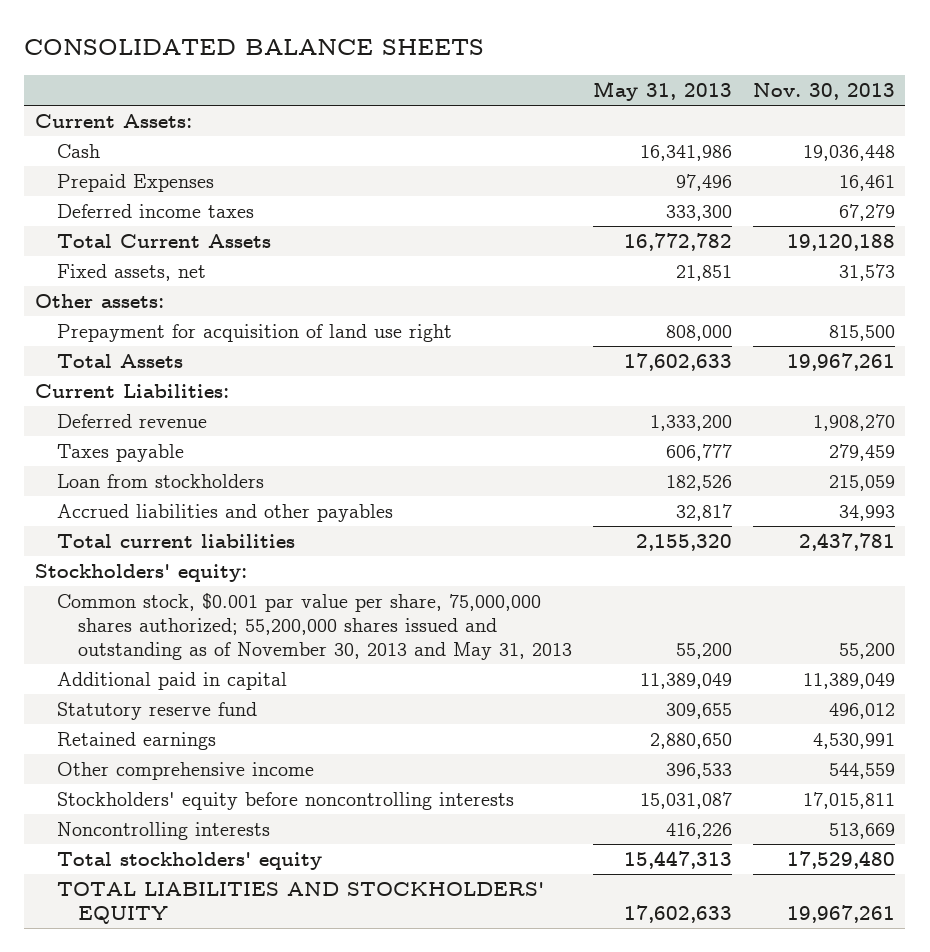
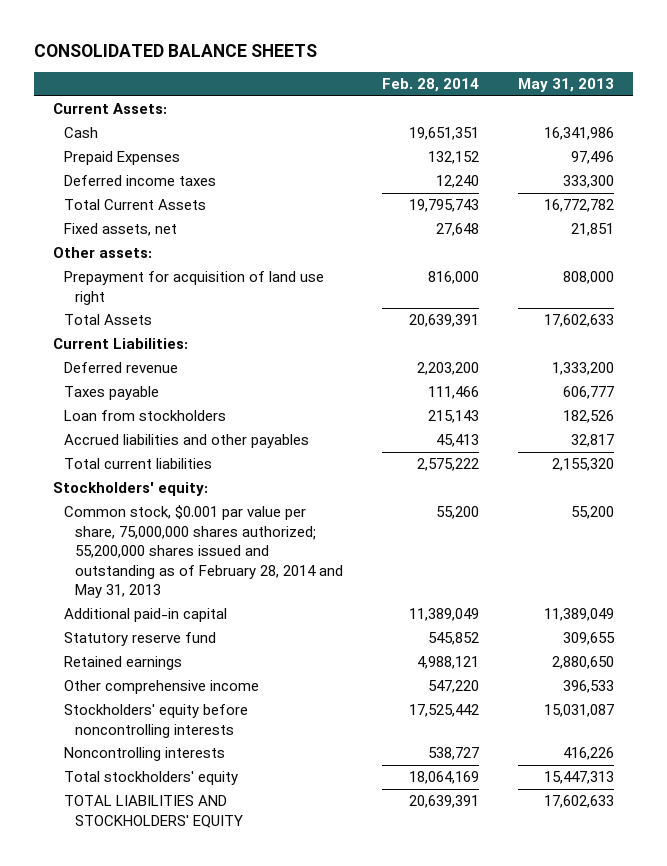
[753,82,896,100] Nov. 30, 2013 -> none
none -> [381,78,479,93] Feb. 28, 2014
[56,592,573,660] Common stock, $0.001 par value per share, 75,000,000 shares authorized; 55,200,000 shares issued and outstanding as of November 30, 2013 and May 31, 2013 -> [63,505,343,599] Common stock, $0.001 par value per share, 75,000,000 shares authorized; 55,200,000 shares issued and outstanding as of February 28, 2014 and May 31, 2013
[56,671,287,690] Additional paid in capital -> [63,608,227,623] Additional paid-in capital

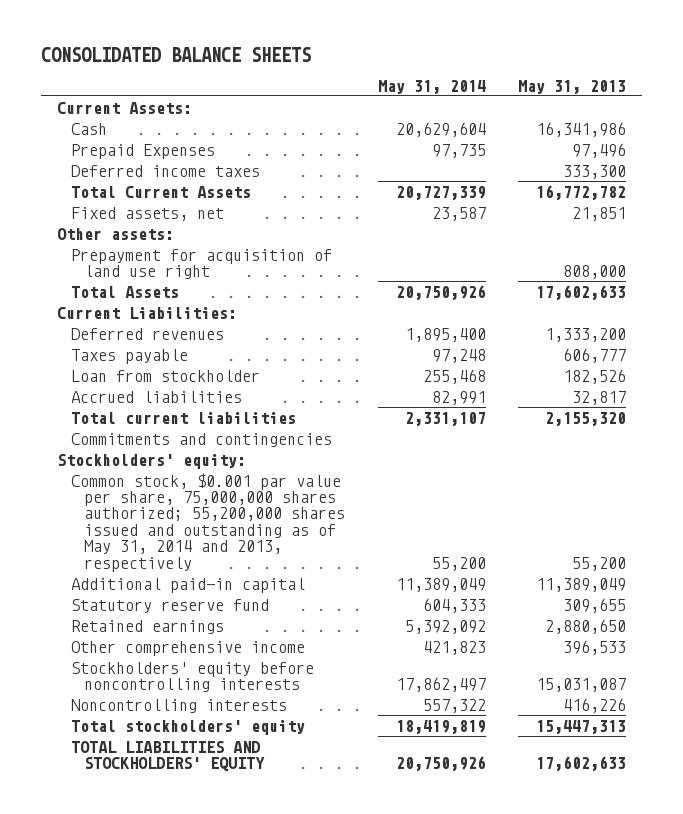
[381,78,479,93] Feb. 28, 2014 -> none
none -> [377,79,486,94] May 31, 2014
[63,362,178,374] Deferred revenue -> [70,327,224,340] Deferred revenues
[63,410,226,422] Loan from stockholders -> [70,369,260,382] Loan from stockholder
[63,434,309,449] Accrued liabilities and other payables -> [70,390,242,403] Accrued liabilities
none -> [70,432,332,447] Commitments and contingencies
[63,505,343,599] Common stock, $0.001 par value per share, 75,000,000 shares authorized; 55,200,000 shares issued and outstanding as of February 28, 2014 and May 31, 2013 -> [70,472,346,572] Common stock, $0.001 par value per share, 75,000,000 shares authorized; 55,200,000 shares issued and outstanding as of May 31, 2014 and 2013, respectively

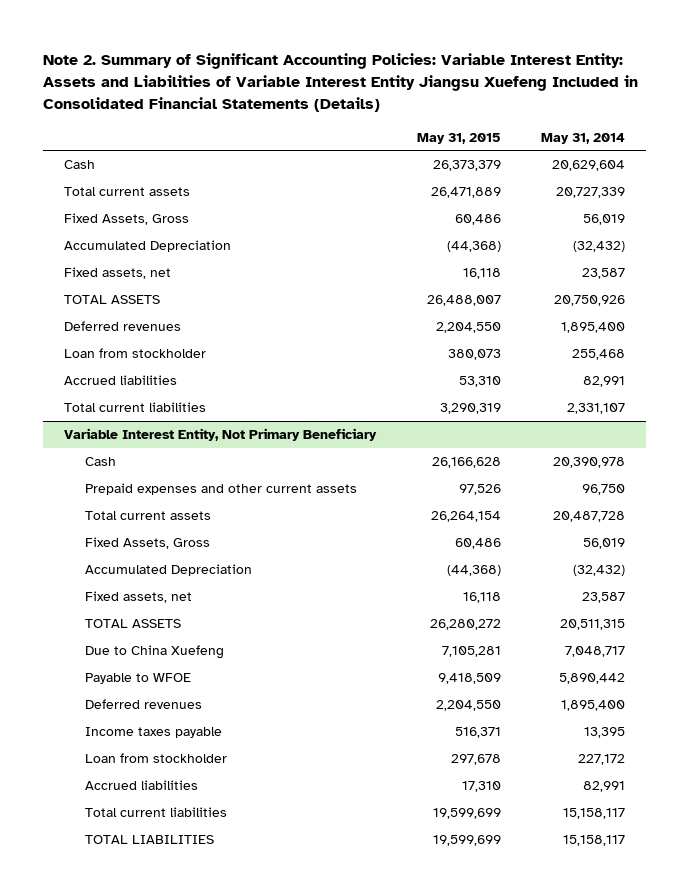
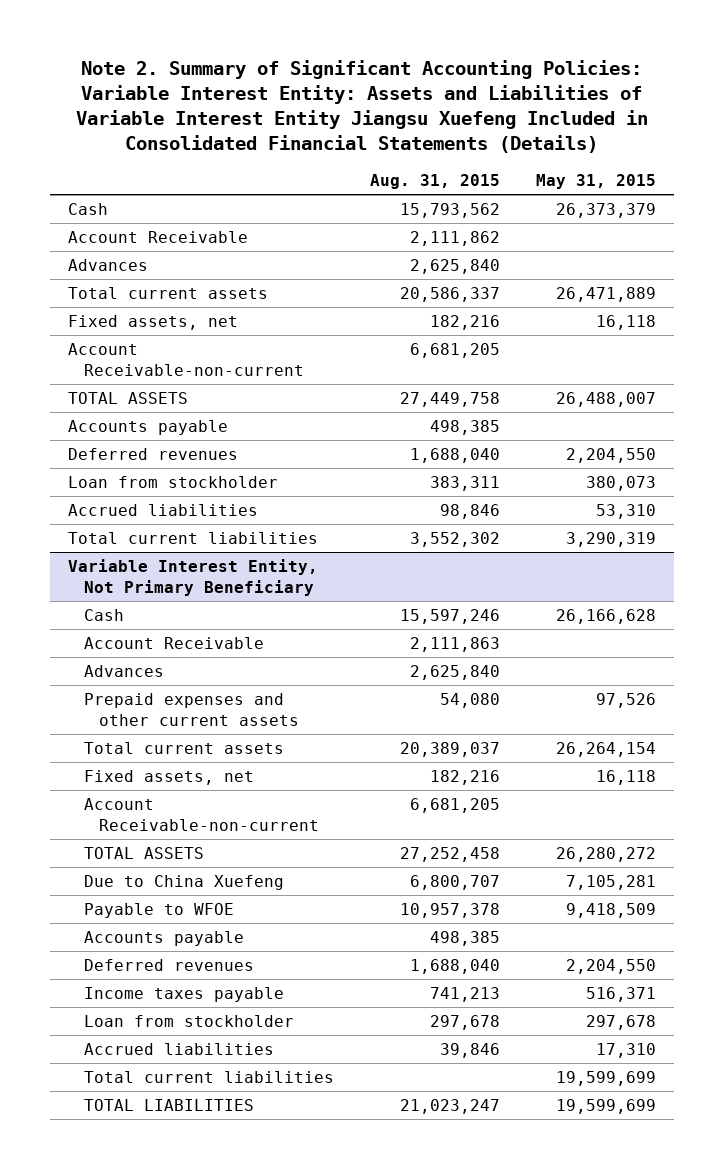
[541,132,626,144] May 31, 2014 -> none
none -> [369,173,500,189] Aug. 31, 2015
none -> [67,230,248,243] Account Receivable
none -> [67,258,148,271] Advances
[63,213,189,226] Fixed Assets, Gross -> none
[63,240,231,253] Accumulated Depreciation -> none
none -> [67,342,304,376] Account Receivable-non-current
none -> [67,419,228,435] Accounts payable
none -> [83,636,264,649] Account Receivable
none -> [83,664,164,677] Advances
[84,537,210,550] Fixed Assets, Gross -> none
[84,564,252,577] Accumulated Depreciation -> none
none -> [83,797,320,831] Account Receivable-non-current
none -> [83,930,244,946] Accounts payable

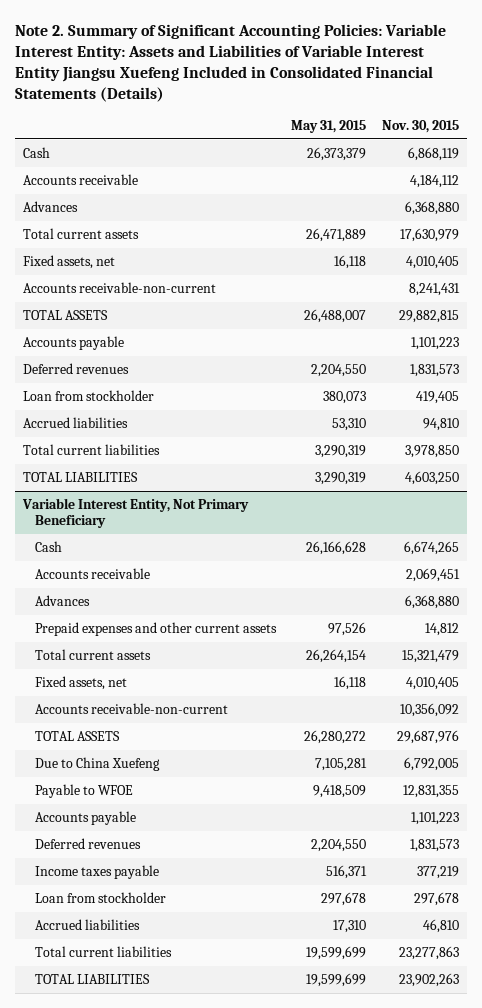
[369,173,500,189] Aug. 31, 2015 -> none
none -> [382,119,460,133] Nov. 30, 2015
[67,230,248,243] Account Receivable -> [23,173,139,185] Accounts receivable
[67,342,304,376] Account Receivable-non-current -> [23,281,217,293] Accounts receivable-non-current
none -> [23,471,139,482] TOTAL LIABILITIES
[83,636,264,649] Account Receivable -> [34,567,150,579] Accounts receivable
[83,797,320,831] Account Receivable-non-current -> [34,702,228,714] Accounts receivable-non-current

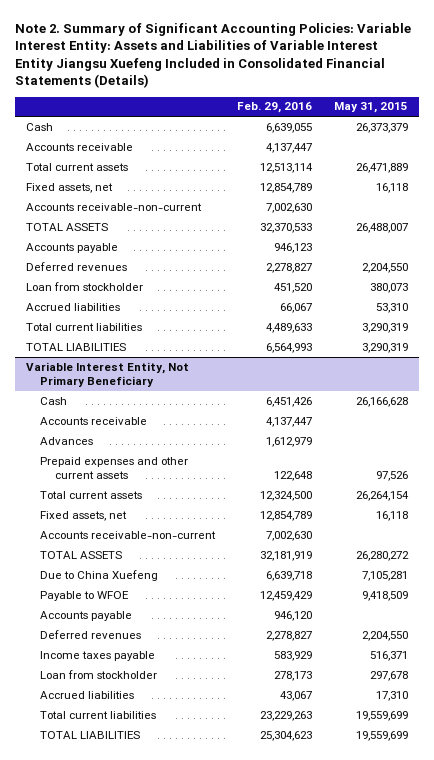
[382,119,460,133] Nov. 30, 2015 -> none
none -> [236,102,312,114] Feb. 29, 2016
[23,200,79,212] Advances -> none
[306,945,367,960] 19,599,699 -> [355,710,408,721] 19,559,699
[306,972,367,987] 19,599,699 -> [355,730,408,741] 19,559,699

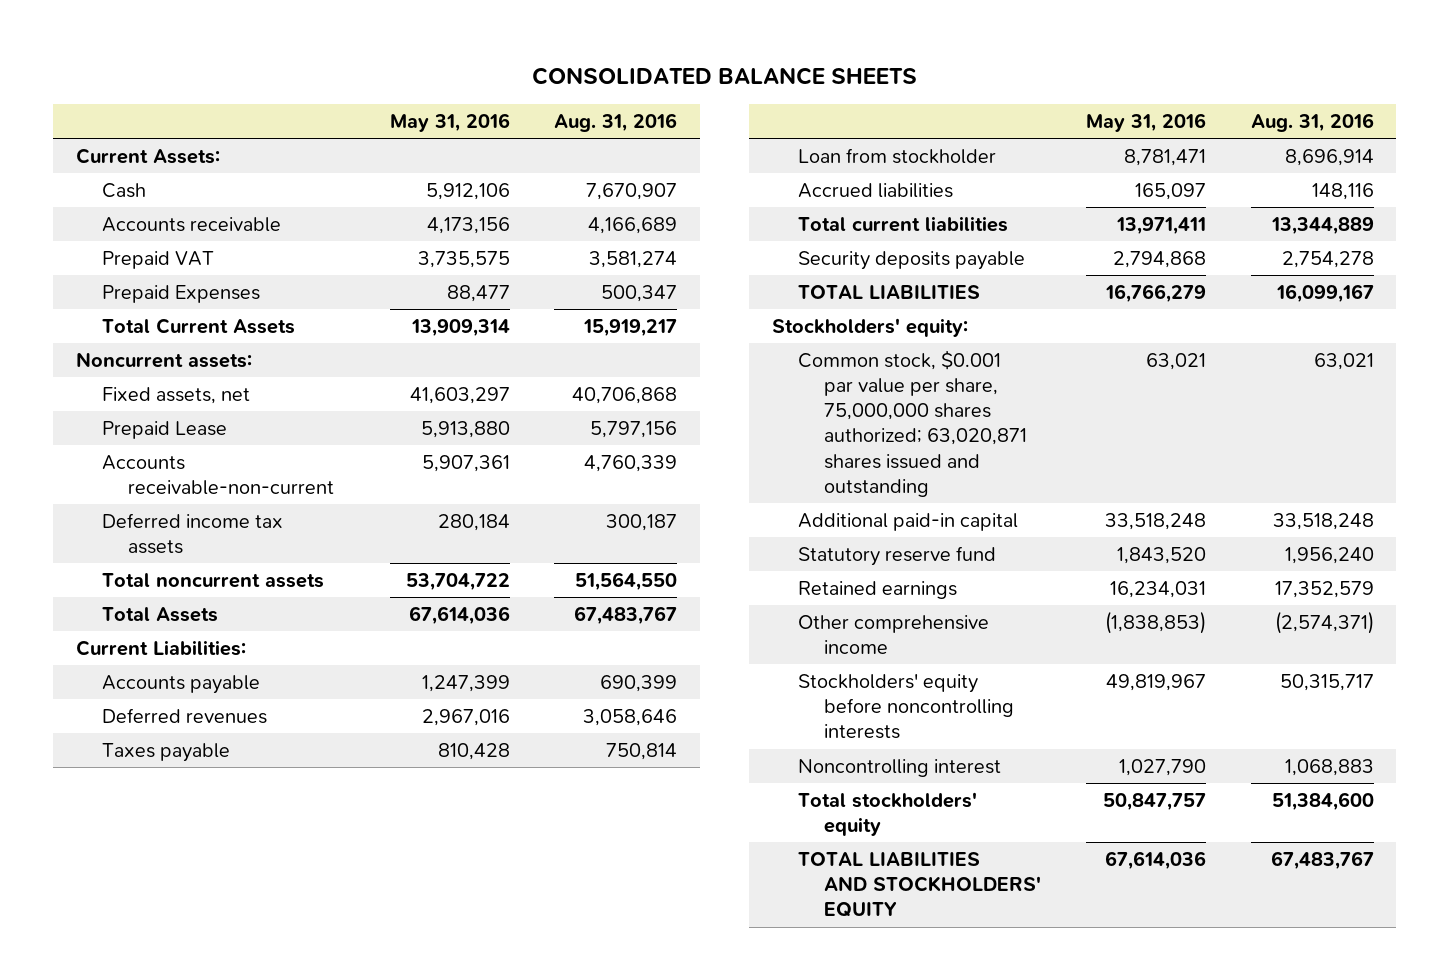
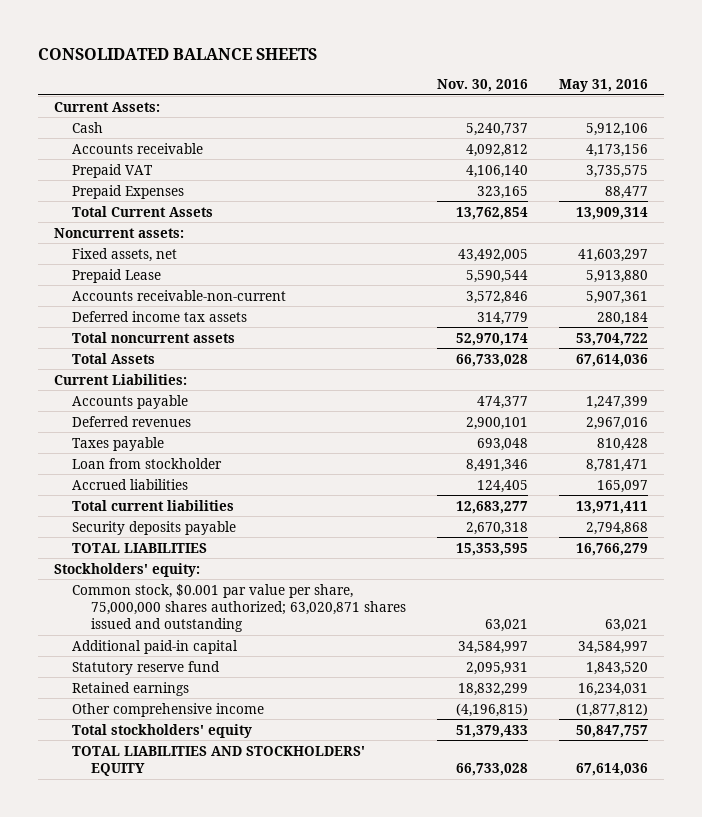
[554,113,678,133] Aug. 31, 2016 -> none
none -> [436,78,528,92] Nov. 30, 2016
[1104,512,1206,530] 33,518,248 -> [578,640,649,654] 34,584,997
[797,673,1015,740] Stockholders' equity before noncontrolling interests -> none
[797,758,1001,777] Noncontrolling interest -> none
[1104,610,1206,634] (1,838,853) -> [576,702,649,717] (1,877,812)

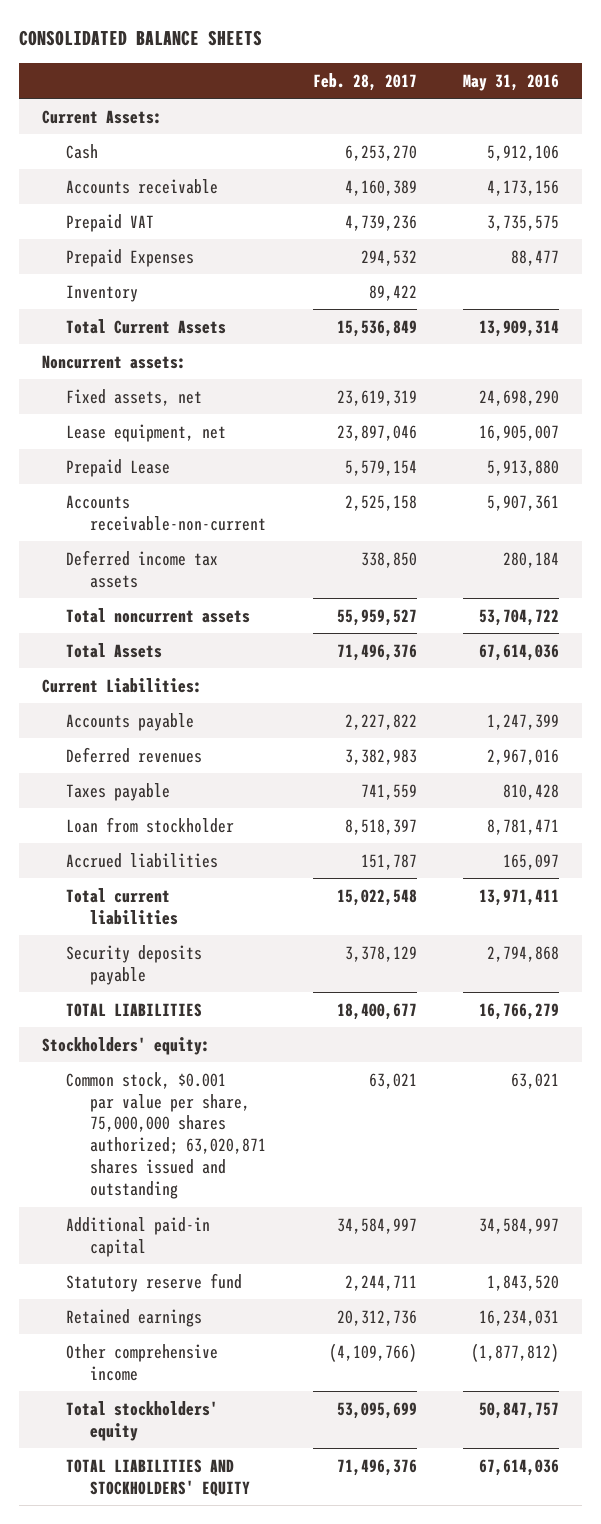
[436,78,528,92] Nov. 30, 2016 -> none
none -> [312,72,417,91] Feb. 28, 2017
none -> [66,284,139,302] Inventory
[578,248,649,262] 41,603,297 -> [479,389,560,406] 24,698,290
none -> [66,423,227,442] Lease equipment, net

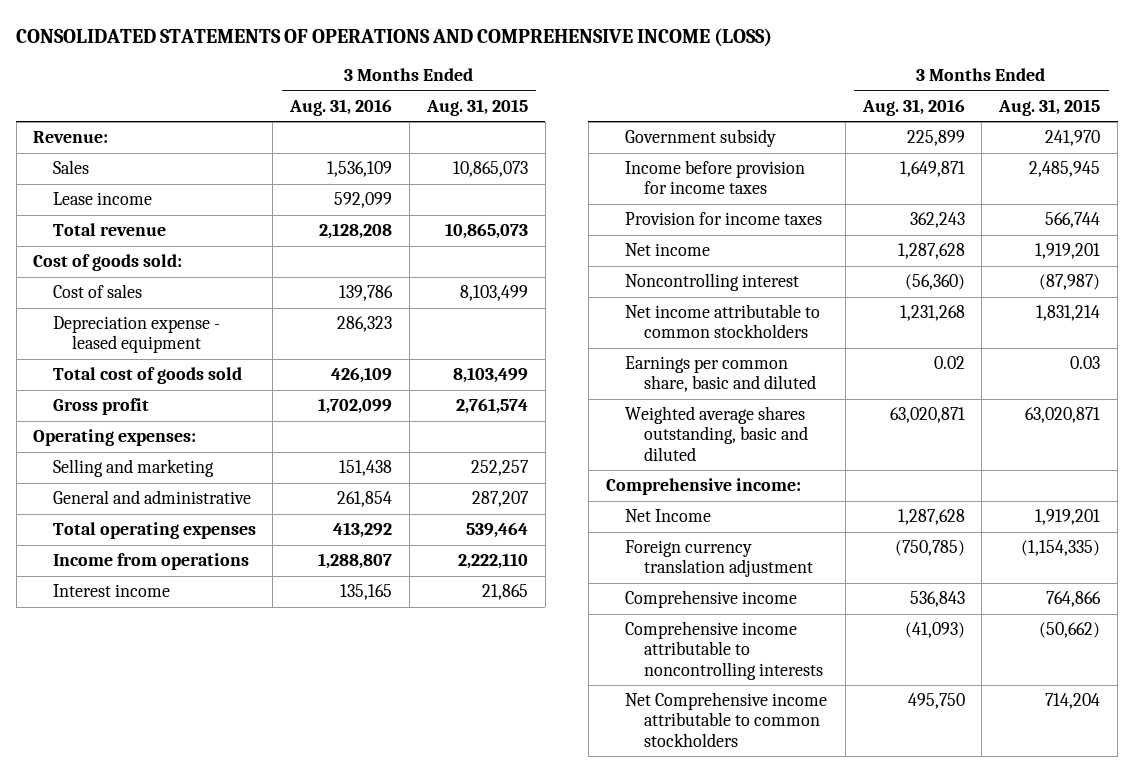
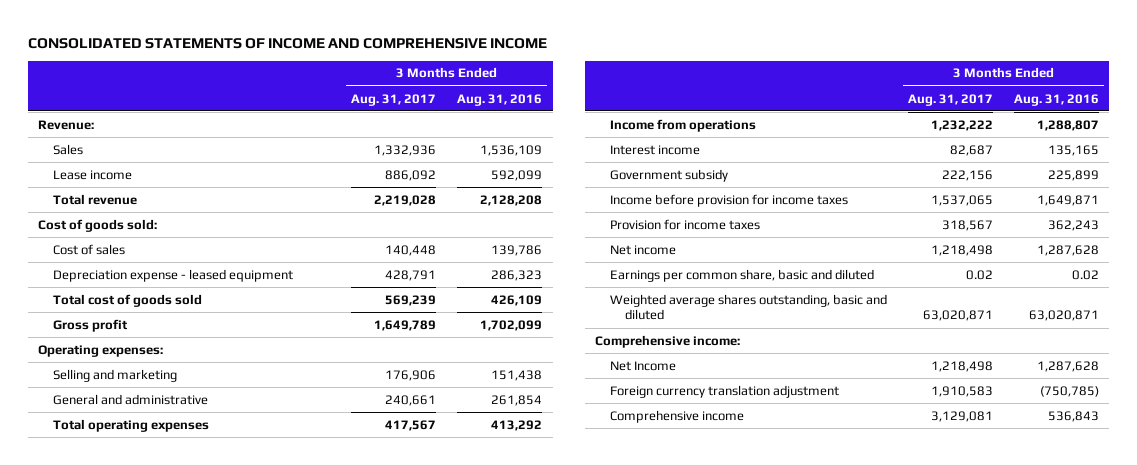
[16,27,773,47] CONSOLIDATED STATEMENTS OF OPERATIONS AND COMPREHENSIVE INCOME (LOSS) -> [27,37,547,49] CONSOLIDATED STATEMENTS OF INCOME AND COMPREHENSIVE INCOME
[425,99,528,117] Aug. 31, 2015 -> none
none -> [351,93,437,106] Aug. 31, 2017
[625,273,800,292] Noncontrolling interest -> none
[625,304,821,339] Net income attributable to common stockholders -> none
[625,621,824,680] Comprehensive income attributable to noncontrolling interests -> none
[625,692,828,747] Net Comprehensive income attributable to common stockholders -> none

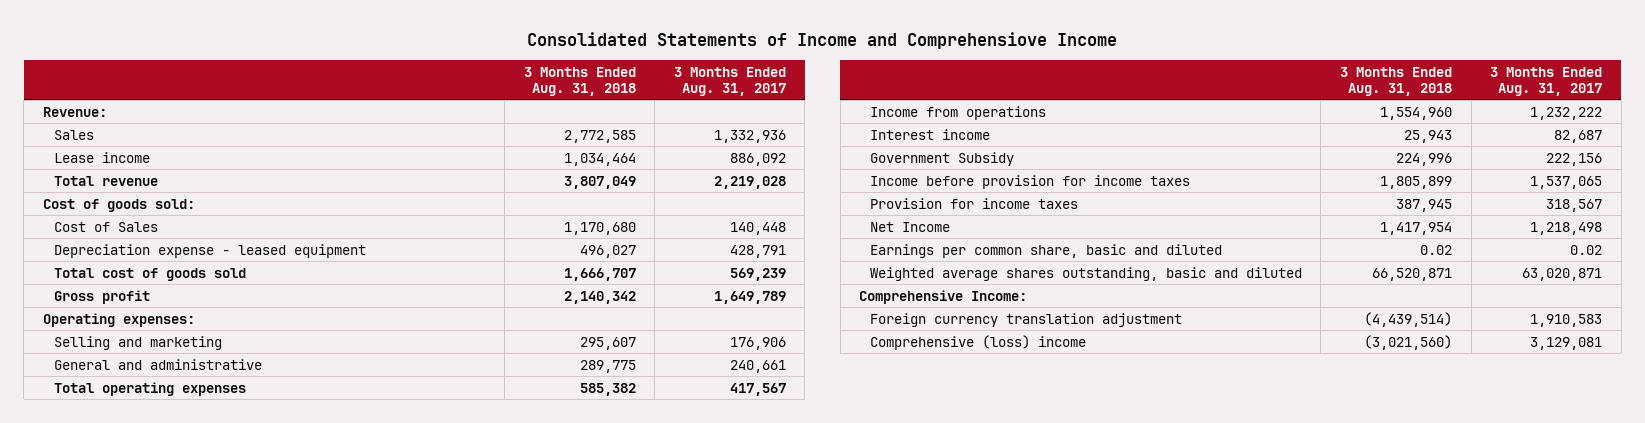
[27,37,547,49] CONSOLIDATED STATEMENTS OF INCOME AND COMPREHENSIVE INCOME -> [527,31,1118,49] Consolidated Statements of Income and Comprehensiove Income
[457,93,543,106] Aug. 31, 2016 -> none
none -> [523,66,636,96] 3 Months Ended Aug. 31, 2018
[53,243,126,255] Cost of sales -> [53,221,158,232] Cost of Sales
[610,168,729,182] Government subsidy -> [869,151,1014,166] Government Subsidy
[610,244,677,255] Net income -> none
[610,360,677,371] Net Income -> [869,221,950,232] Net Income
[595,334,741,348] Comprehensive income: -> [859,289,1028,304] Comprehensive Income:
[610,409,745,423] Comprehensive income -> [869,334,1086,350] Comprehensive (loss) income

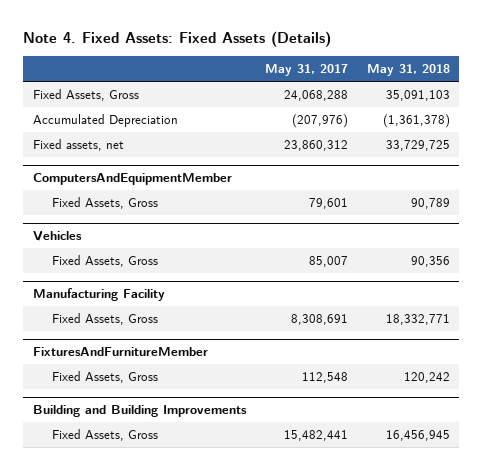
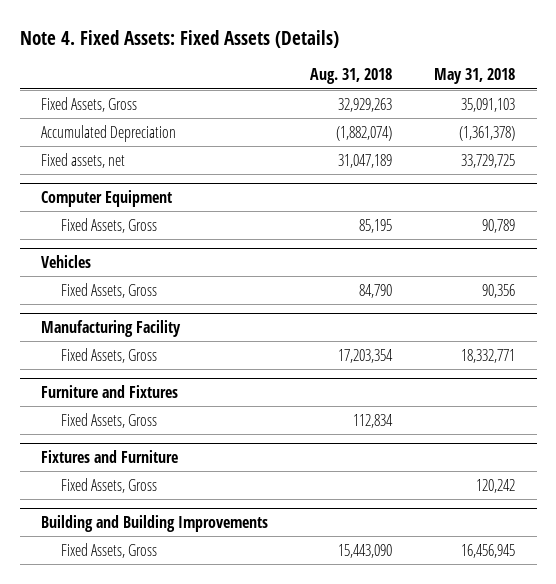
[264,64,348,77] May 31, 2017 -> none
none -> [310,68,393,85] Aug. 31, 2018
[32,173,232,186] ComputersAndEquipmentMember -> none
none -> [40,190,172,208] Computer Equipment
none -> [40,385,178,399] Furniture and Fixtures
none -> [61,412,158,428] Fixed Assets, Gross
[32,347,208,357] FixturesAndFurnitureMember -> [40,450,178,464] Fixtures and Furniture

